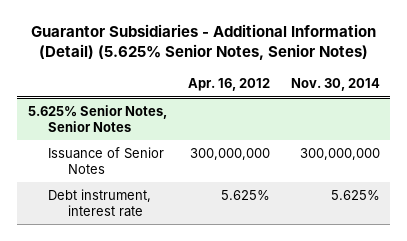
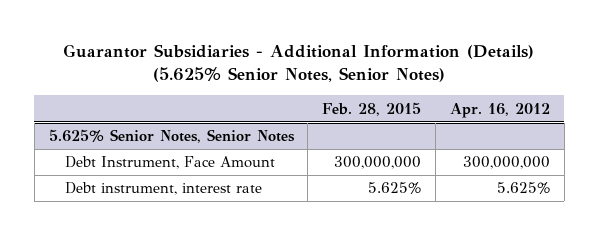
[30,24,376,61] Guarantor Subsidiaries - Additional Information (Detail) (5.625% Senior Notes, Senior Notes) -> [63,44,535,83] Guarantor Subsidiaries - Additional Information (Details) (5.625% Senior Notes, Senior Notes)
[290,78,380,92] Nov. 30, 2014 -> none
none -> [322,101,422,116] Feb. 28, 2015
[47,146,164,174] Issuance of Senior Notes -> [65,156,276,170] Debt Instrument, Face Amount

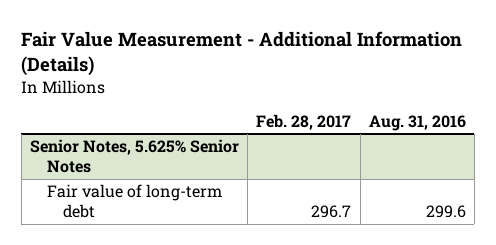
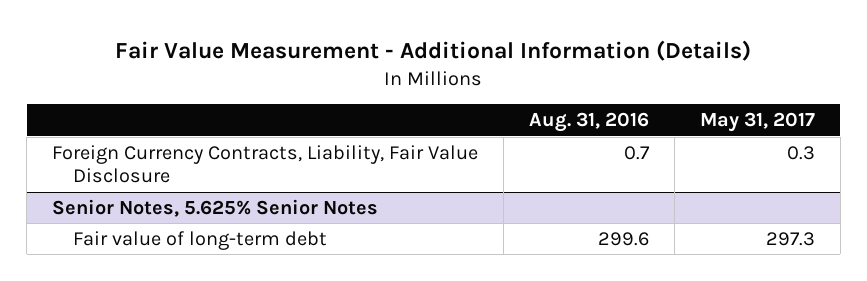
[256,113,352,130] Feb. 28, 2017 -> none
none -> [699,112,815,133] May 31, 2017
none -> [52,144,479,184] Foreign Currency Contracts, Liability, Fair Value Disclosure

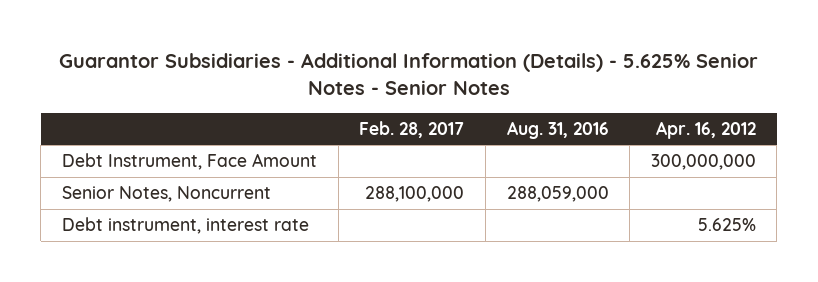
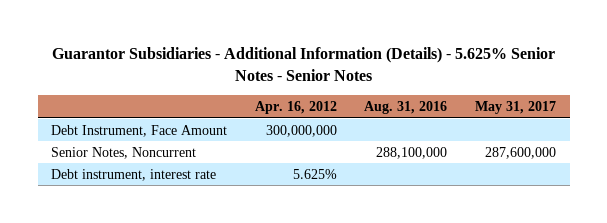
[359,120,465,138] Feb. 28, 2017 -> none
none -> [475,101,557,115] May 31, 2017
[506,185,609,202] 288,059,000 -> [376,146,448,159] 288,100,000

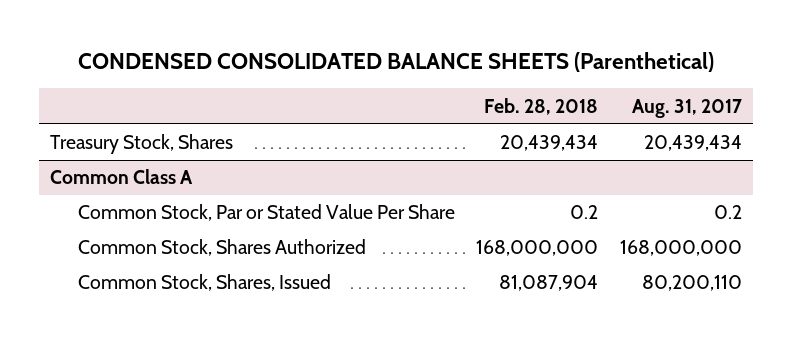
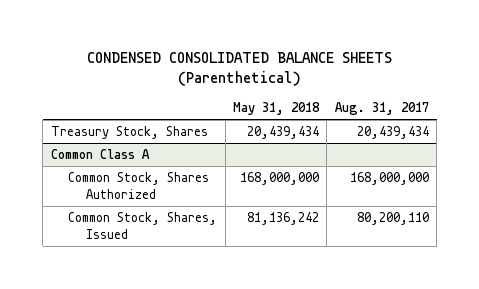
[484,97,599,115] Feb. 28, 2018 -> none
none -> [233,102,321,116] May 31, 2018
[77,204,455,222] Common Stock, Par or Stated Value Per Share -> none

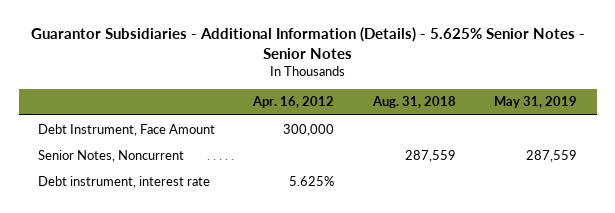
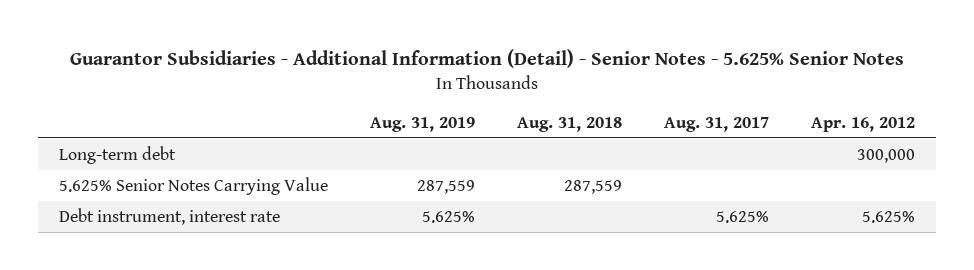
[30,26,585,59] Guarantor Subsidiaries - Additional Information (Details) - 5.625% Senior Notes - Senior Notes -> [69,49,904,69] Guarantor Subsidiaries - Additional Information (Detail) - Senior Notes - 5.625% Senior Notes
[494,96,578,109] May 31, 2019 -> none
none -> [370,116,476,132] Aug. 31, 2019
none -> [663,116,769,132] Aug. 31, 2017
[37,123,215,136] Debt Instrument, Face Amount -> [59,145,177,164] Long-term debt
[37,149,184,162] Senior Notes, Noncurrent -> [59,176,329,195] 5.625% Senior Notes Carrying Value

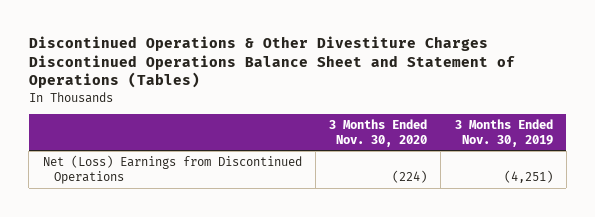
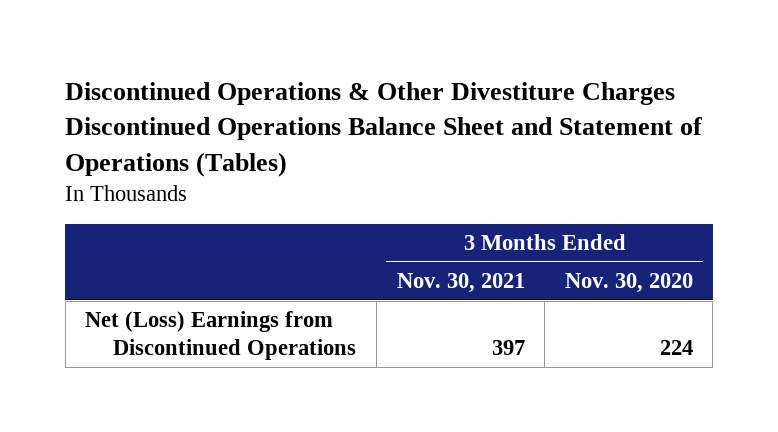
[454,119,553,147] 3 Months Ended Nov. 30, 2019 -> none
none -> [396,272,525,293] Nov. 30, 2021
[392,169,428,183] (224) -> [659,340,693,356] 224

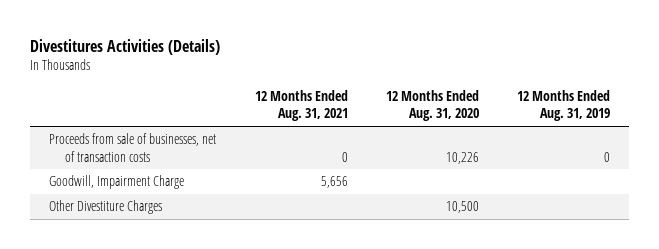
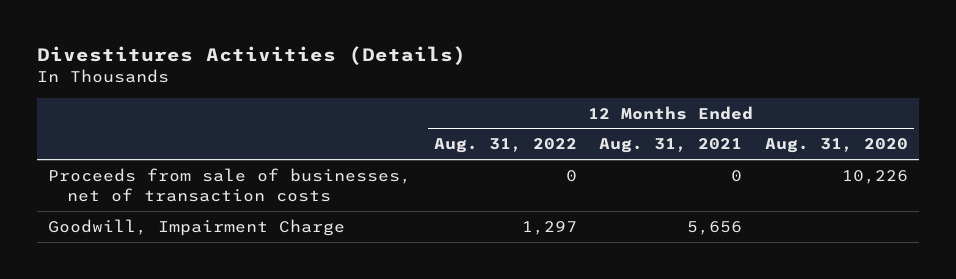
[517,90,611,122] 12 Months Ended Aug. 31, 2019 -> none
none -> [433,138,577,154] Aug. 31, 2022
[49,200,163,215] Other Divestiture Charges -> none

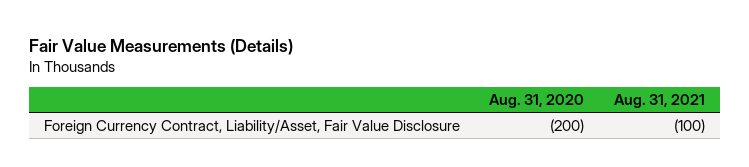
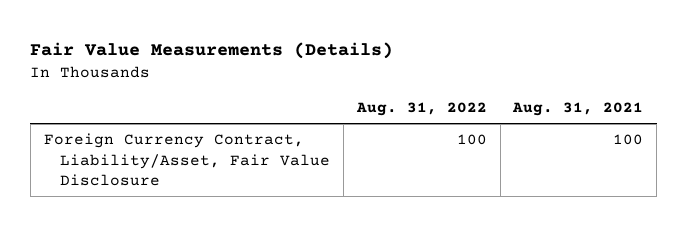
[489,94,585,109] Aug. 31, 2020 -> none
none -> [355,102,487,117] Aug. 31, 2022
[674,119,706,134] (100) -> [613,133,644,145] 100

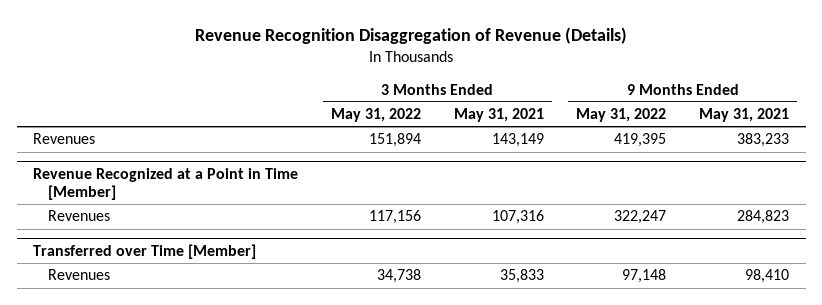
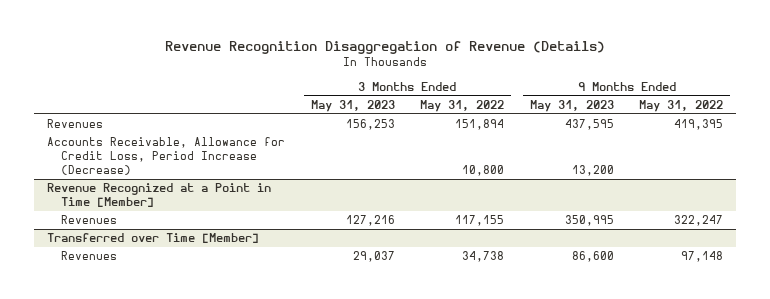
[453,108,544,123] May 31, 2021 -> none
[699,108,790,123] May 31, 2021 -> none
none -> [310,99,395,112] May 31, 2023
none -> [529,99,614,112] May 31, 2023
none -> [47,137,286,176] Accounts Receivable, Allowance for Credit Loss, Period Increase (Decrease)
[368,210,421,225] 117,156 -> [455,215,505,227] 117,155

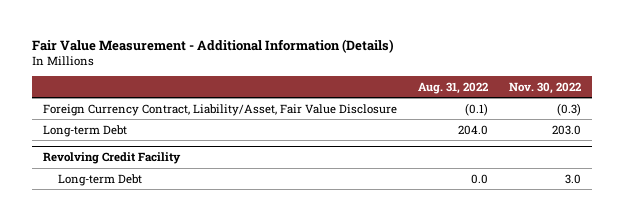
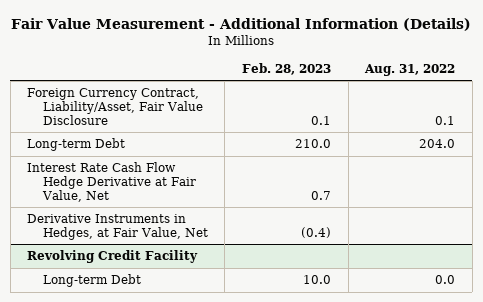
[509,81,582,94] Nov. 30, 2022 -> none
none -> [242,62,332,75] Feb. 28, 2023
[465,102,489,116] (0.1) -> [435,116,456,126] 0.1
none -> [27,162,196,203] Interest Rate Cash Flow Hedge Derivative at Fair Value, Net
none -> [27,214,208,241] Derivative Instruments in Hedges, at Fair Value, Net

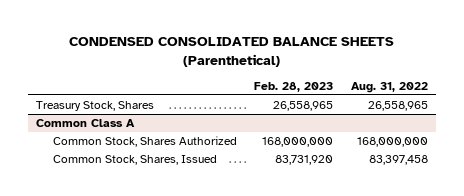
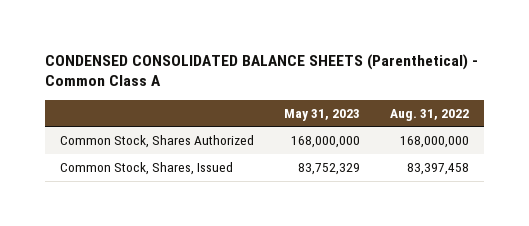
[69,37,395,68] CONDENSED CONSOLIDATED BALANCE SHEETS (Parenthetical) -> [44,53,478,87] CONDENSED CONSOLIDATED BALANCE SHEETS (Parenthetical) - Common Class A
[254,82,334,93] Feb. 28, 2023 -> none
none -> [284,108,361,121] May 31, 2023
[36,100,155,111] Treasury Stock, Shares -> none
[36,118,136,127] Common Class A -> none

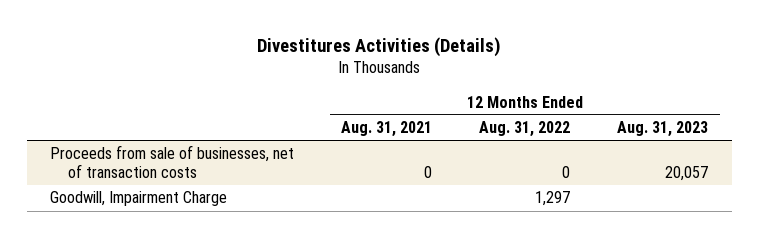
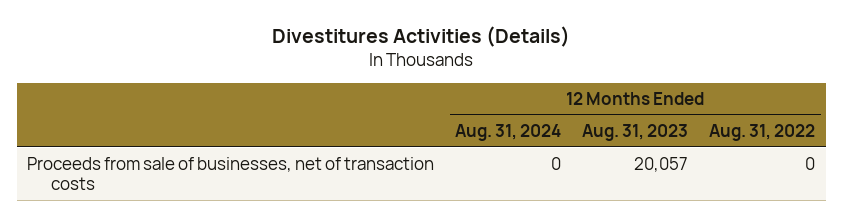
[341,121,433,138] Aug. 31, 2021 -> none
none -> [455,123,562,141] Aug. 31, 2024
[50,191,228,207] Goodwill, Impairment Charge -> none

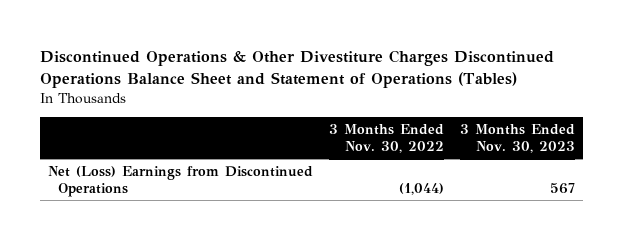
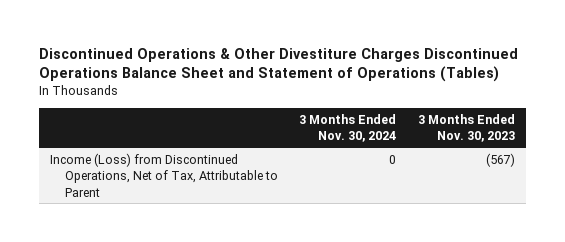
[329,124,445,154] 3 Months Ended Nov. 30, 2022 -> none
none -> [299,113,397,143] 3 Months Ended Nov. 30, 2024
[48,166,314,198] Net (Loss) Earnings from Discontinued Operations -> [49,152,278,197] Income (Loss) from Discontinued Operations, Net of Tax, Attributable to Parent
[549,183,575,195] 567 -> [486,152,516,167] (567)

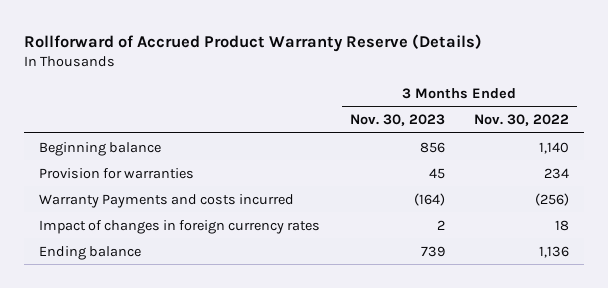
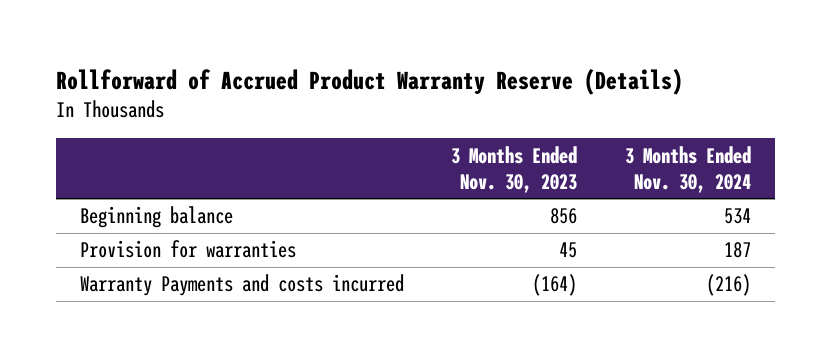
[474,114,570,127] Nov. 30, 2022 -> none
none -> [625,145,752,193] 3 Months Ended Nov. 30, 2024
[39,219,321,234] Impact of changes in foreign currency rates -> none
[39,245,142,260] Ending balance -> none

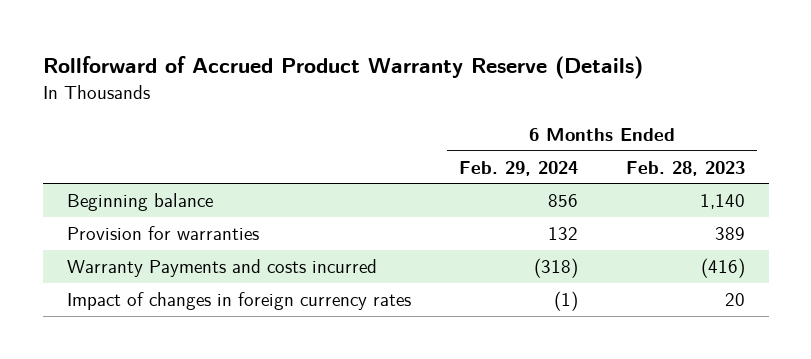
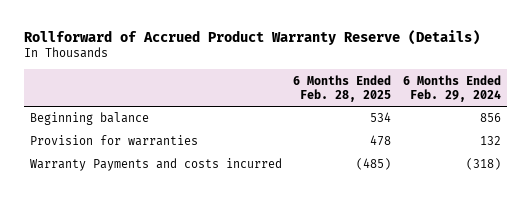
[625,160,745,176] Feb. 28, 2023 -> none
none -> [293,74,392,103] 6 Months Ended Feb. 28, 2025
[66,292,411,311] Impact of changes in foreign currency rates -> none

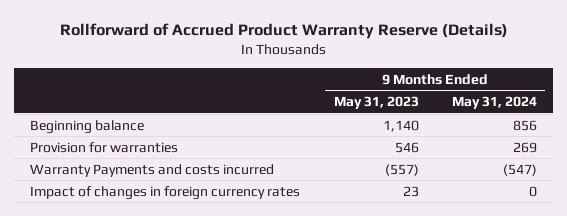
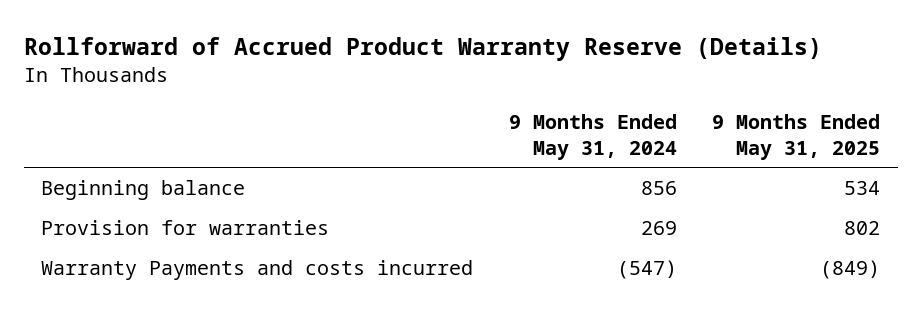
[333,95,419,109] May 31, 2023 -> none
none -> [712,114,881,160] 9 Months Ended May 31, 2025
[30,185,301,200] Impact of changes in foreign currency rates -> none

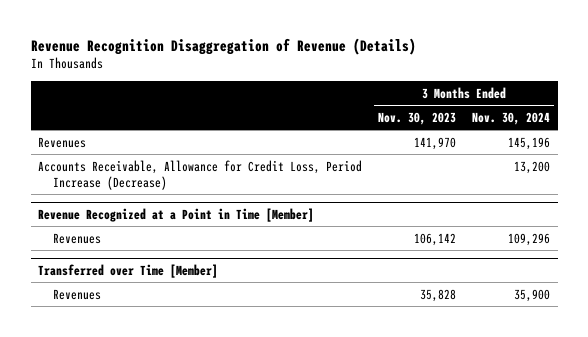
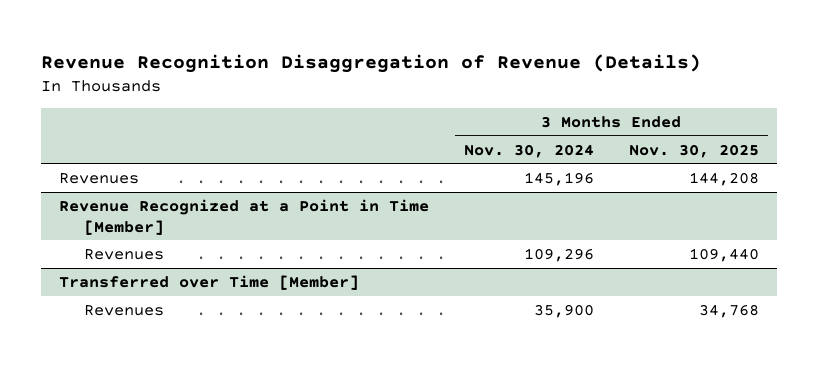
[378,111,457,125] Nov. 30, 2023 -> none
none -> [629,143,760,158] Nov. 30, 2025
[38,159,363,190] Accounts Receivable, Allowance for Credit Loss, Period Increase (Decrease) -> none

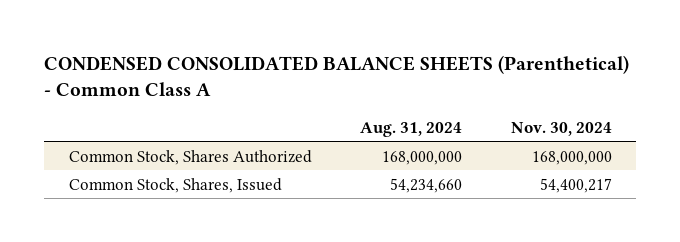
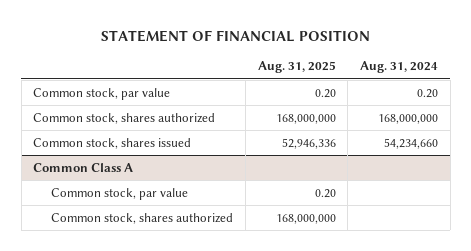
[44,55,630,97] CONDENSED CONSOLIDATED BALANCE SHEETS (Parenthetical) - Common Class A -> [100,29,370,42] STATEMENT OF FINANCIAL POSITION
[510,121,612,136] Nov. 30, 2024 -> none
none -> [257,61,336,74] Aug. 31, 2025
none -> [33,87,171,100] Common stock, par value
[68,149,312,165] Common Stock, Shares Authorized -> [33,112,216,124] Common stock, shares authorized
[68,177,282,193] Common Stock, Shares, Issued -> [33,137,192,149] Common stock, shares issued
none -> [33,162,134,172] Common Class A
none -> [51,187,189,200] Common stock, par value
none -> [51,212,234,224] Common stock, shares authorized

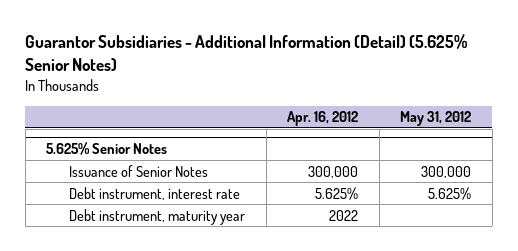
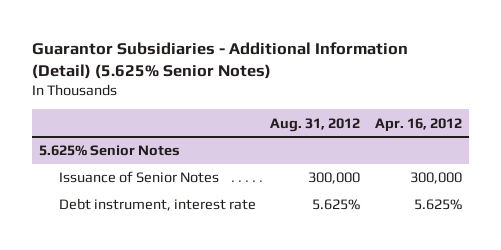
[400,111,472,127] May 31, 2012 -> none
none -> [270,117,361,132] Aug. 31, 2012
[69,208,246,225] Debt instrument, maturity year -> none

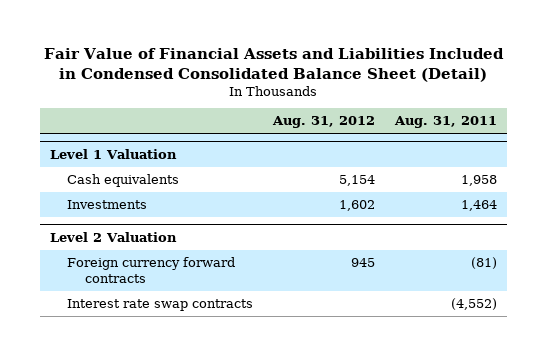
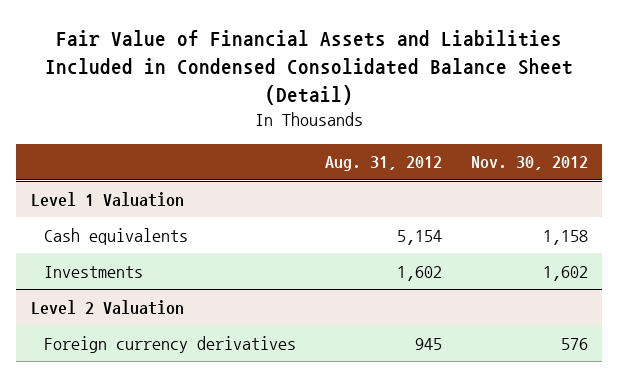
[393,116,497,129] Aug. 31, 2011 -> none
none -> [470,156,588,171] Nov. 30, 2012
[67,299,254,312] Interest rate swap contracts -> none
[67,257,236,283] Foreign currency forward contracts -> [43,335,296,353] Foreign currency derivatives

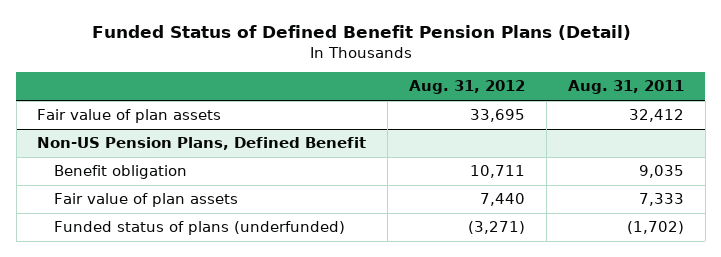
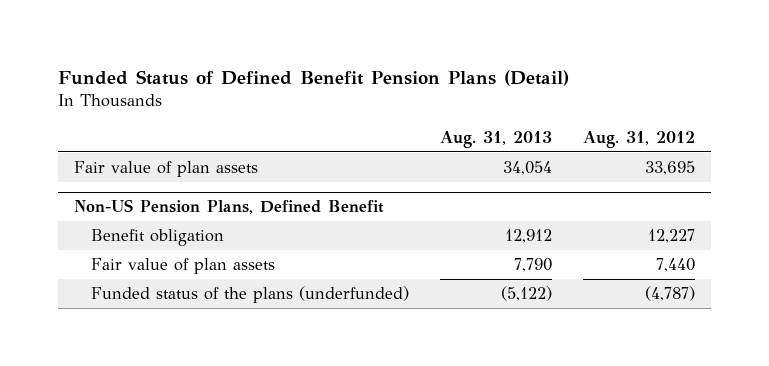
[567,80,684,95] Aug. 31, 2011 -> none
none -> [440,131,553,149] Aug. 31, 2013
[470,165,526,179] 10,711 -> [648,229,696,244] 12,227
[53,221,345,236] Funded status of plans (underfunded) -> [90,286,409,304] Funded status of the plans (underfunded)
[468,221,526,235] (3,271) -> [645,286,696,302] (4,787)

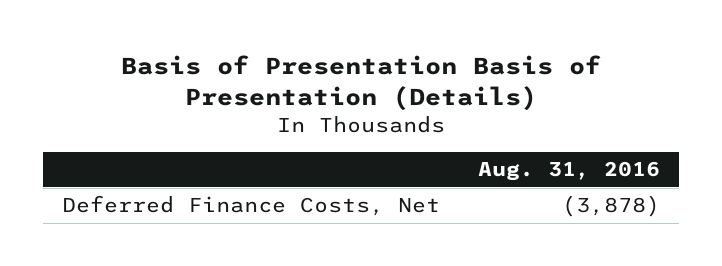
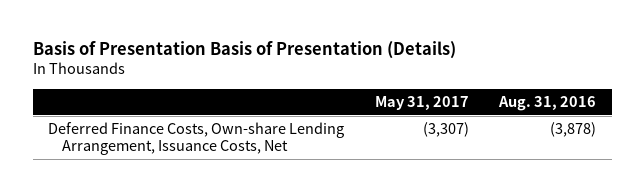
none -> [374,95,469,110] May 31, 2017
[62,195,441,217] Deferred Finance Costs, Net -> [47,122,344,156] Deferred Finance Costs, Own-share Lending Arrangement, Issuance Costs, Net

